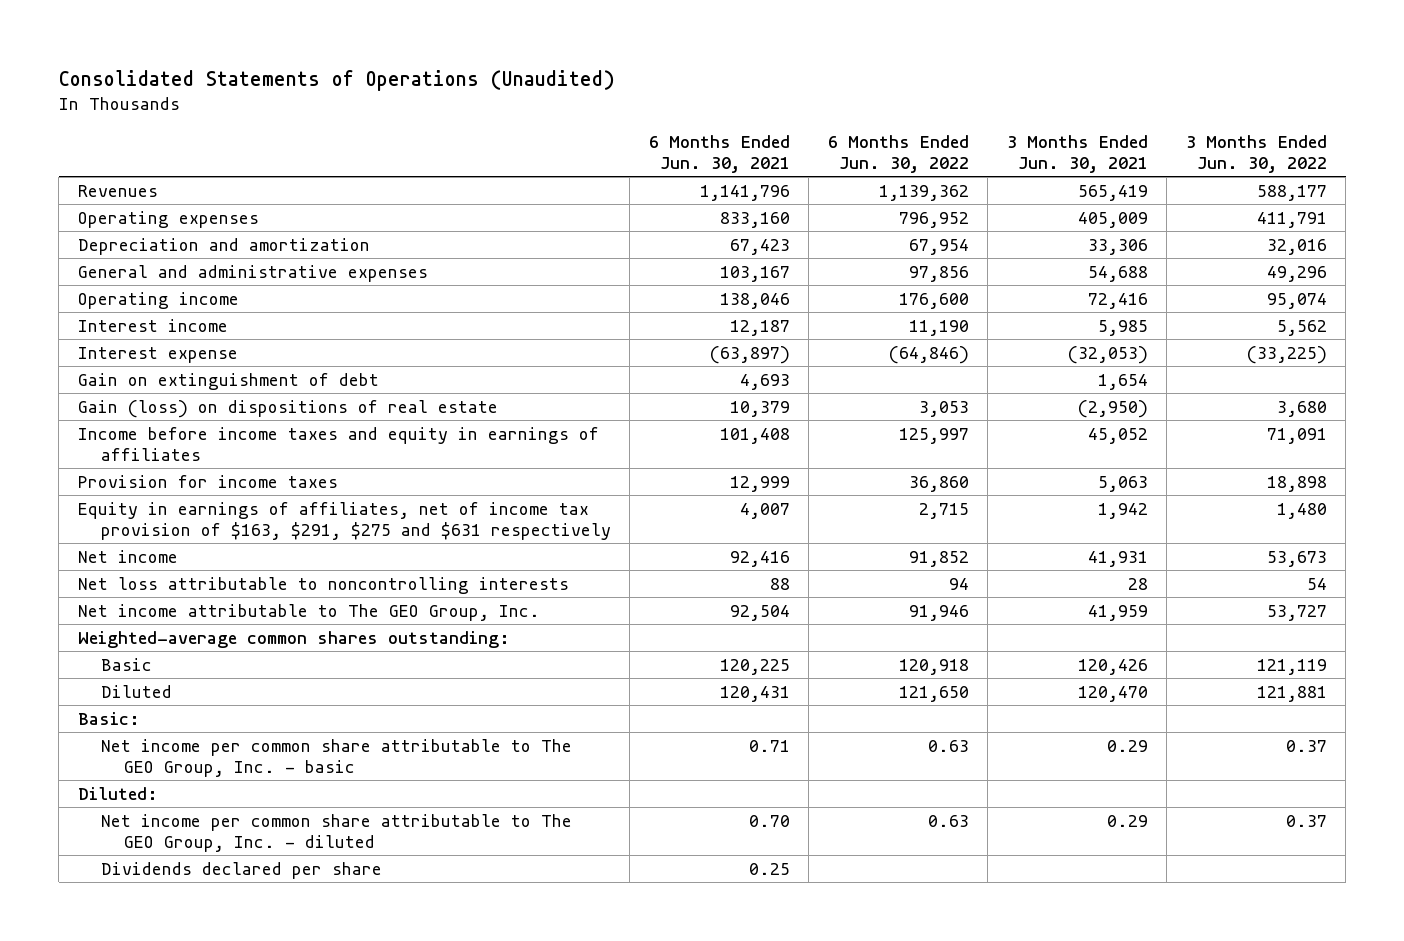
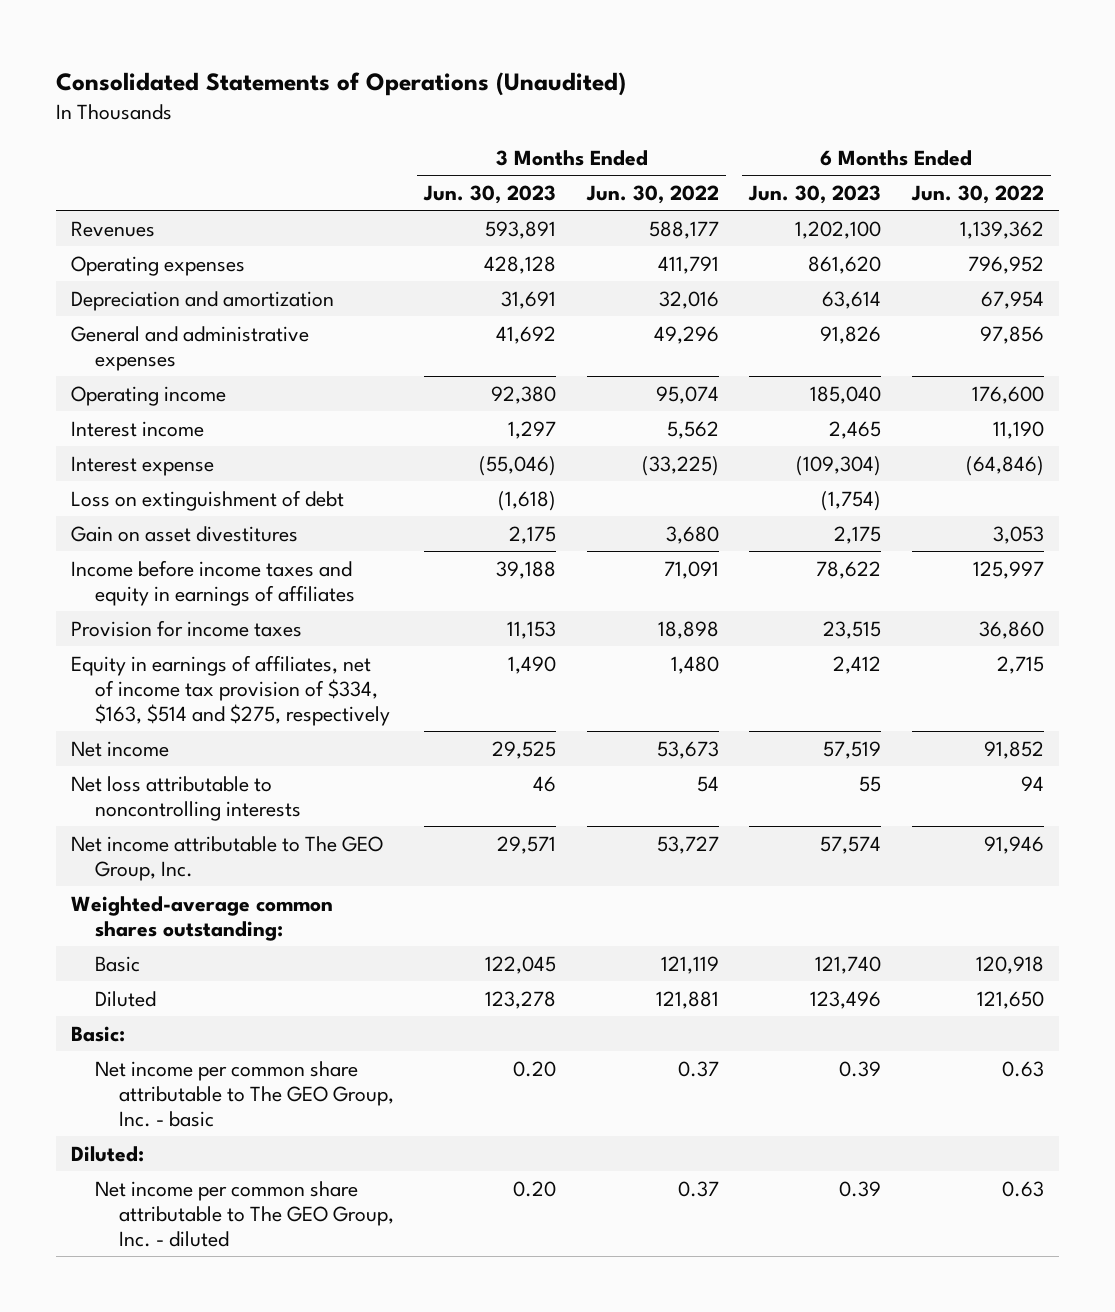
[648,135,790,173] 6 Months Ended Jun. 30, 2021 -> none
[1006,135,1148,173] 3 Months Ended Jun. 30, 2021 -> none
none -> [423,185,557,205] Jun. 30, 2023
none -> [748,185,882,205] Jun. 30, 2023
[77,372,379,390] Gain on extinguishment of debt -> [71,489,345,511] Loss on extinguishment of debt
[77,399,498,418] Gain (loss) on dispositions of real estate -> [71,525,299,542] Gain on asset divestitures
[77,501,611,540] Equity in earnings of affiliates, net of income tax provision of $163, $291, $275 and $631 respectively -> [71,654,391,727] Equity in earnings of affiliates, net of income tax provision of $334, $163, $514 and $275, respectively
[100,861,382,879] Dividends declared per share -> none

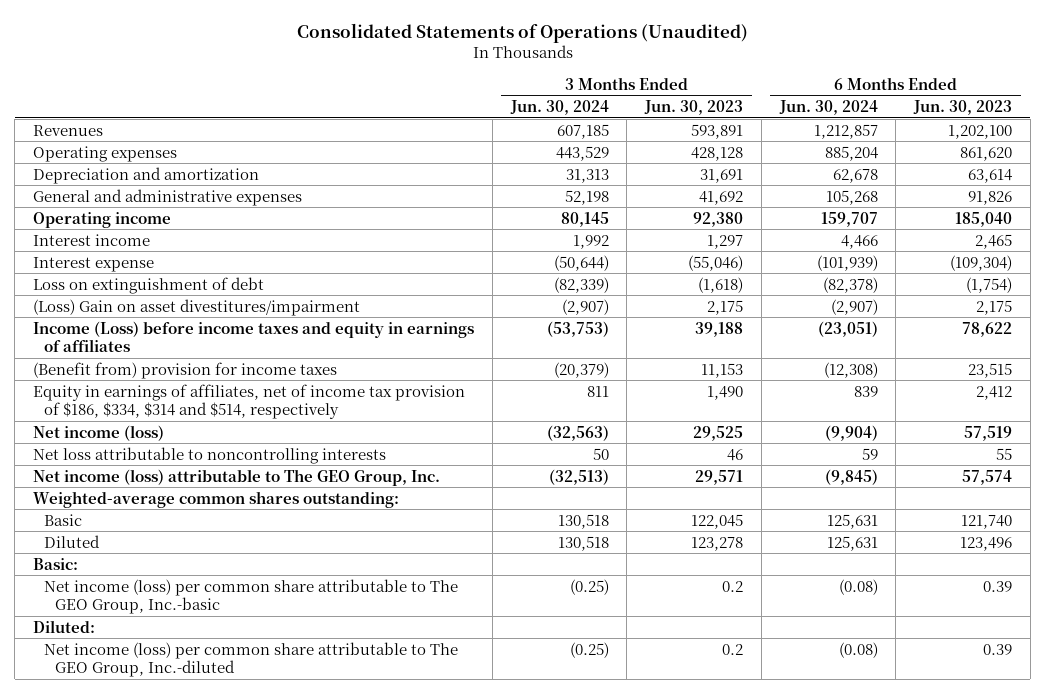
[585,185,719,205] Jun. 30, 2022 -> none
[910,185,1044,205] Jun. 30, 2022 -> none
none -> [509,100,609,116] Jun. 30, 2024
none -> [778,100,878,116] Jun. 30, 2024
[71,525,299,542] Gain on asset divestitures -> [33,298,361,316] (Loss) Gain on asset divestitures/impairment
[71,559,356,606] Income before income taxes and equity in earnings of affiliates -> [33,320,475,352] Income (Loss) before income taxes and equity in earnings of affiliates
[71,619,303,637] Provision for income taxes -> [33,361,338,379] (Benefit from) provision for income taxes
[71,654,391,727] Equity in earnings of affiliates, net of income tax provision of $334, $163, $514 and $275, respectively -> [33,383,466,419] Equity in earnings of affiliates, net of income tax provision of $186, $334, $314 and $514, respectively
[71,740,170,757] Net income -> [33,424,165,441] Net income (loss)
[71,835,384,881] Net income attributable to The GEO Group, Inc. -> [33,468,441,486] Net income (loss) attributable to The GEO Group, Inc.
[95,1060,395,1128] Net income per common share attributable to The GEO Group, Inc. - basic -> [43,578,458,614] Net income (loss) per common share attributable to The GEO Group, Inc.-basic
[513,1060,557,1077] 0.20 -> [722,580,744,592] 0.2
[95,1180,395,1248] Net income per common share attributable to The GEO Group, Inc. - diluted -> [43,641,458,677] Net income (loss) per common share attributable to The GEO Group, Inc.-diluted
[513,1180,557,1197] 0.20 -> [722,643,744,655] 0.2

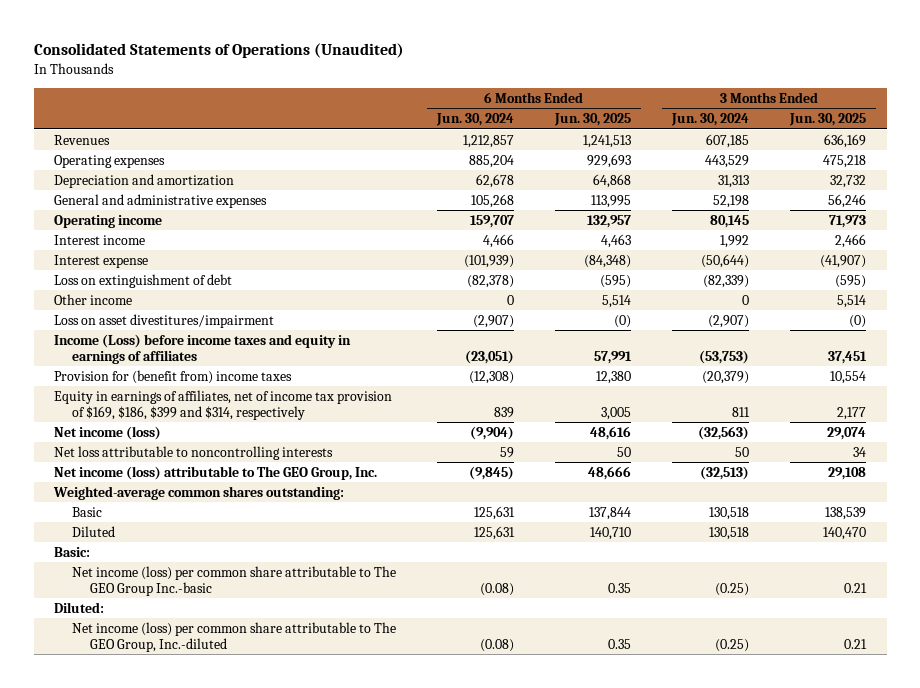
[644,100,744,116] Jun. 30, 2023 -> none
[913,100,1013,116] Jun. 30, 2023 -> none
none -> [554,113,632,127] Jun. 30, 2025
none -> [789,113,867,127] Jun. 30, 2025
none -> [54,293,133,305] Other income
[33,298,361,316] (Loss) Gain on asset divestitures/impairment -> [54,313,275,328] Loss on asset divestitures/impairment
[33,361,338,379] (Benefit from) provision for income taxes -> [54,369,293,384] Provision for (benefit from) income taxes
[33,383,466,419] Equity in earnings of affiliates, net of income tax provision of $186, $334, $314 and $514, respectively -> [54,389,393,420] Equity in earnings of affiliates, net of income tax provision of $169, $186, $399 and $314, respectively
[43,578,458,614] Net income (loss) per common share attributable to The GEO Group, Inc.-basic -> [72,565,397,596] Net income (loss) per common share attributable to The GEO Group Inc.-basic

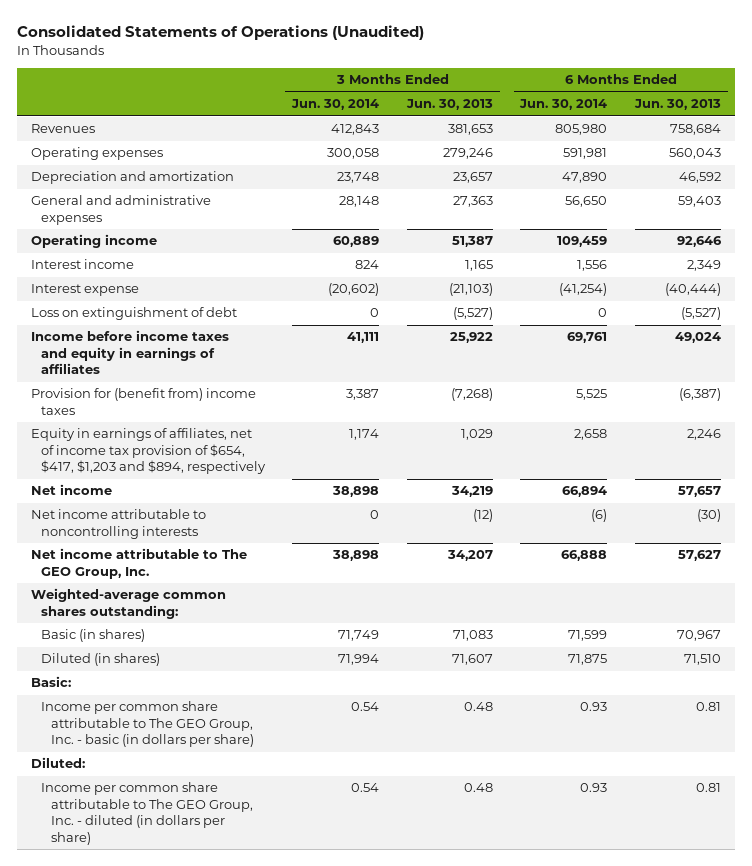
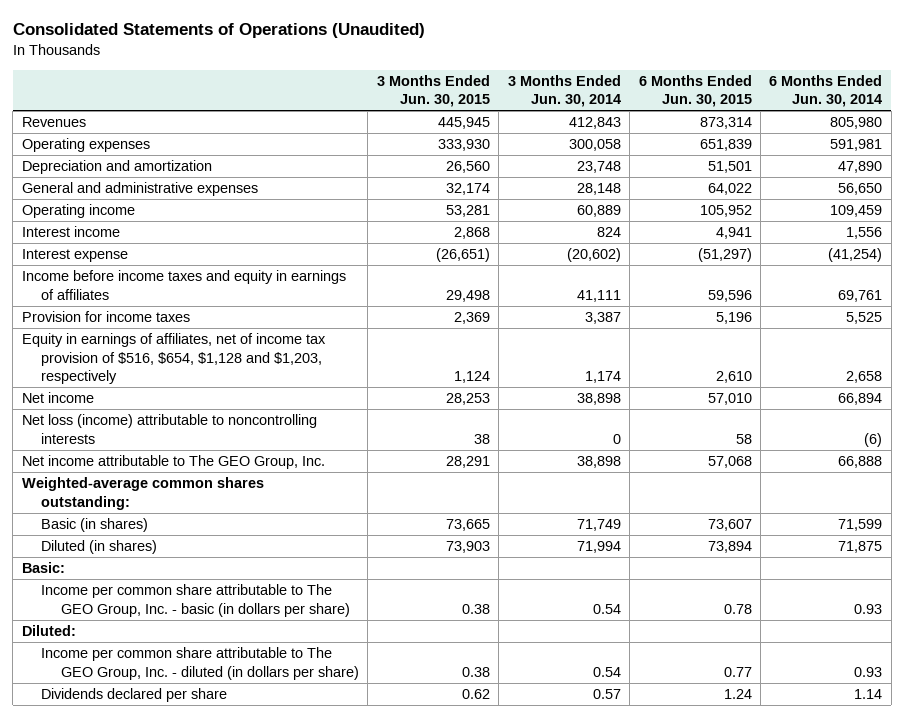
[405,99,493,111] Jun. 30, 2013 -> none
[633,99,721,111] Jun. 30, 2013 -> none
none -> [376,74,490,108] 3 Months Ended Jun. 30, 2015
none -> [638,74,752,108] 6 Months Ended Jun. 30, 2015
[30,307,237,321] Loss on extinguishment of debt -> none
[30,388,256,415] Provision for (benefit from) income taxes -> [21,311,190,323] Provision for income taxes
[30,428,266,475] Equity in earnings of affiliates, net of income tax provision of $654, $417, $1,203 and $894, respectively -> [21,333,326,385] Equity in earnings of affiliates, net of income tax provision of $516, $654, $1,128 and $1,203, respectively
[30,509,206,539] Net income attributable to noncontrolling interests -> [21,414,317,444] Net loss (income) attributable to noncontrolling interests
none -> [41,688,228,703] Dividends declared per share

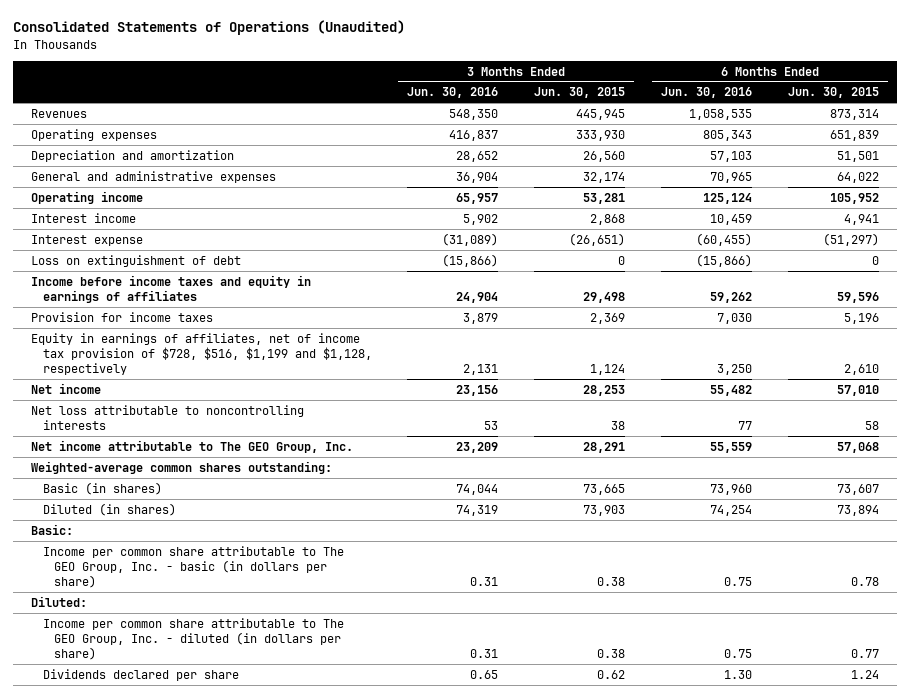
[507,74,621,108] 3 Months Ended Jun. 30, 2014 -> none
[769,74,883,108] 6 Months Ended Jun. 30, 2014 -> none
none -> [407,87,499,99] Jun. 30, 2016
none -> [661,87,753,99] Jun. 30, 2016
none -> [31,254,242,267] Loss on extinguishment of debt
[21,333,326,385] Equity in earnings of affiliates, net of income tax provision of $516, $654, $1,128 and $1,203, respectively -> [31,332,372,376] Equity in earnings of affiliates, net of income tax provision of $728, $516, $1,199 and $1,128, respectively
[21,414,317,444] Net loss (income) attributable to noncontrolling interests -> [31,404,305,431] Net loss attributable to noncontrolling interests

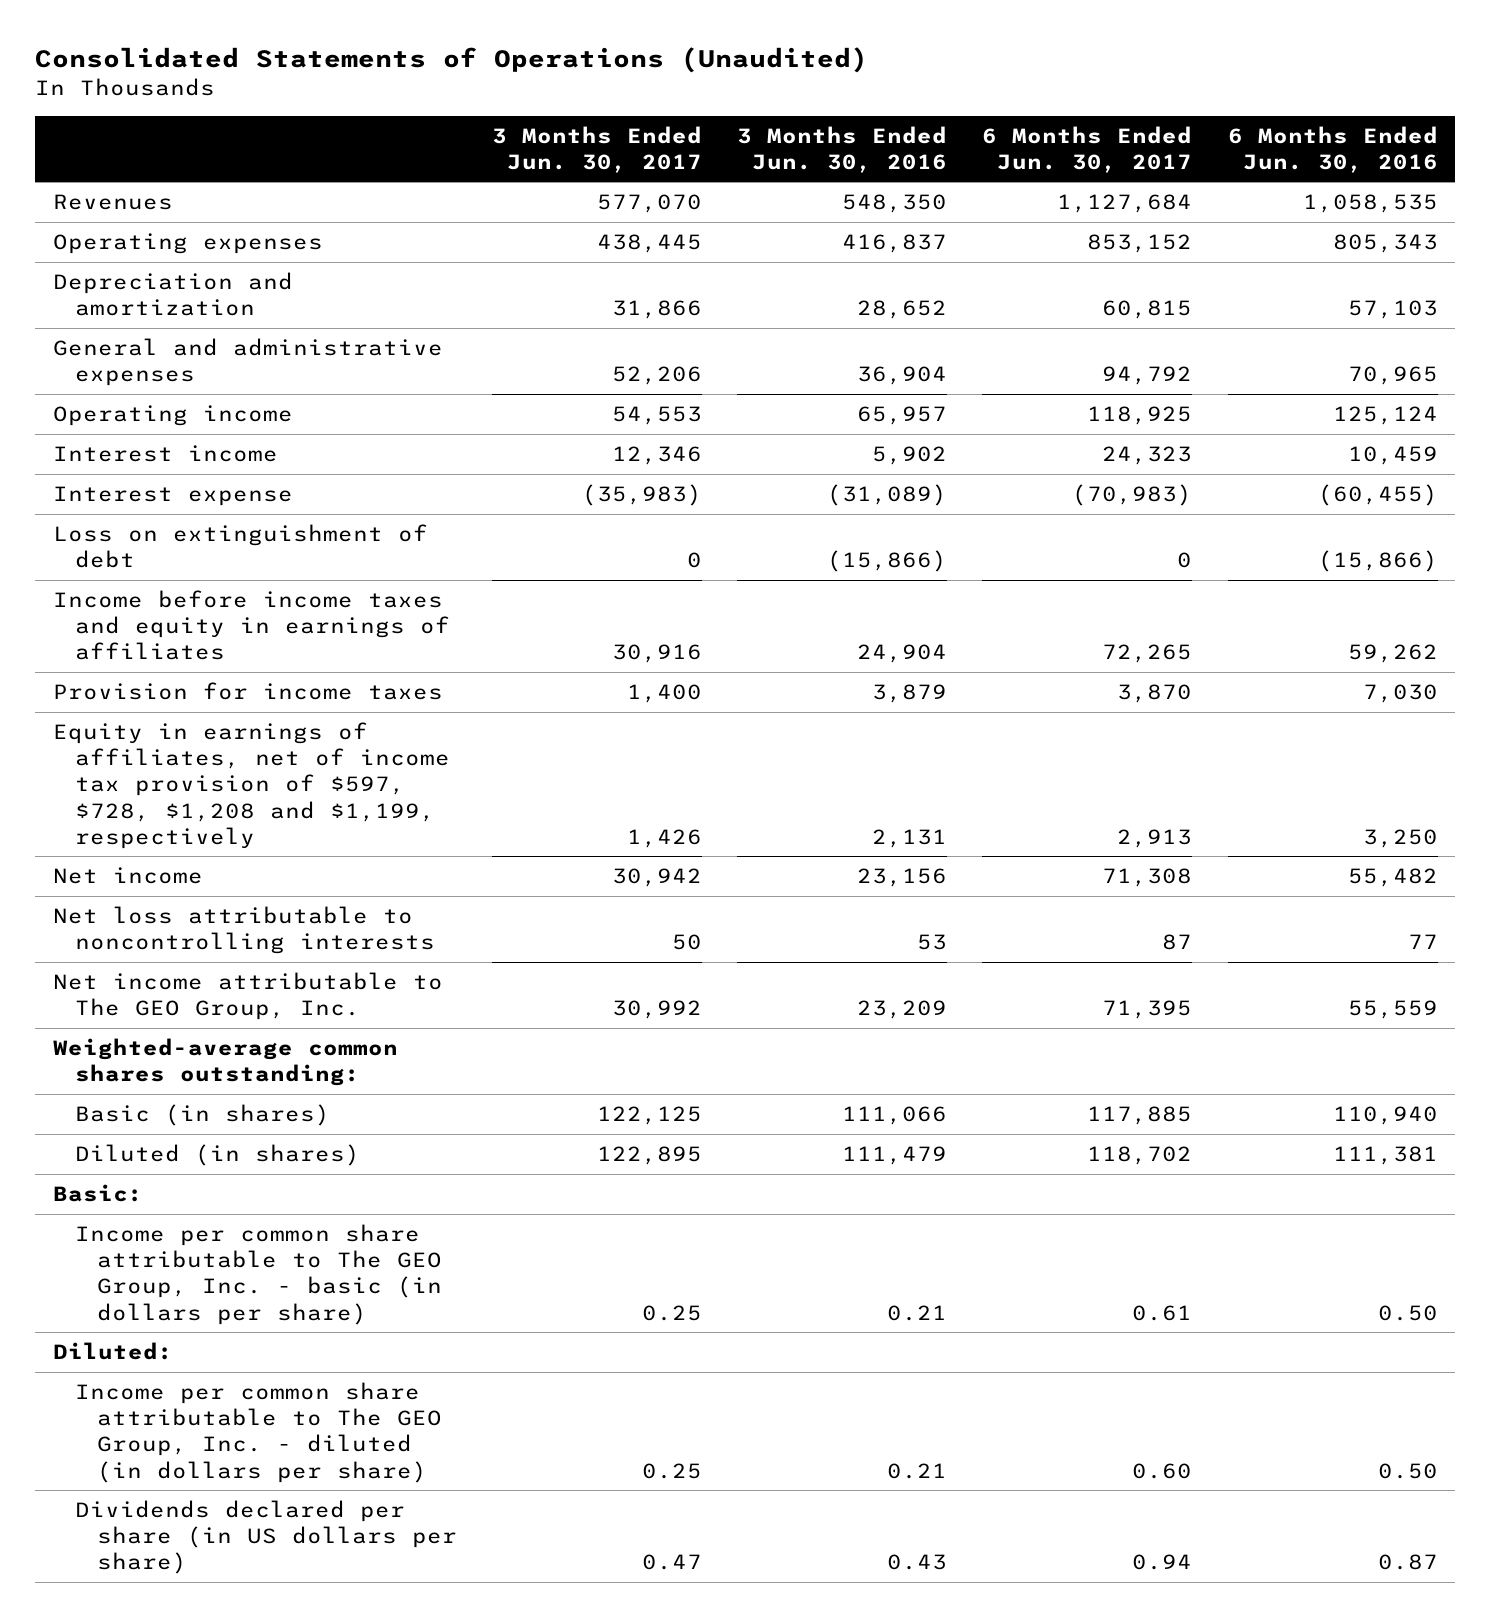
[534,87,626,99] Jun. 30, 2015 -> none
[787,87,879,99] Jun. 30, 2015 -> none
none -> [491,125,702,173] 3 Months Ended Jun. 30, 2017
none -> [982,125,1193,173] 6 Months Ended Jun. 30, 2017
[31,332,372,376] Equity in earnings of affiliates, net of income tax provision of $728, $516, $1,199 and $1,128, respectively -> [52,722,450,849] Equity in earnings of affiliates, net of income tax provision of $597, $728, $1,208 and $1,199, respectively
[456,483,499,495] 74,044 -> [842,1106,948,1126] 111,066
[710,483,753,495] 73,960 -> [1332,1106,1438,1126] 110,940
[456,504,499,516] 74,319 -> [842,1146,948,1166] 111,479
[710,504,753,516] 74,254 -> [1332,1146,1438,1166] 111,381
[470,577,499,587] 0.31 -> [887,1304,948,1321] 0.21
[724,577,753,587] 0.75 -> [1377,1304,1438,1321] 0.50
[470,649,499,659] 0.31 -> [887,1462,948,1479] 0.21
[724,649,753,659] 0.75 -> [1377,1462,1438,1479] 0.50
[42,668,239,681] Dividends declared per share -> [74,1500,457,1575] Dividends declared per share (in US dollars per share)
[470,669,499,679] 0.65 -> [887,1554,948,1571] 0.43
[724,669,753,679] 1.30 -> [1377,1554,1438,1571] 0.87

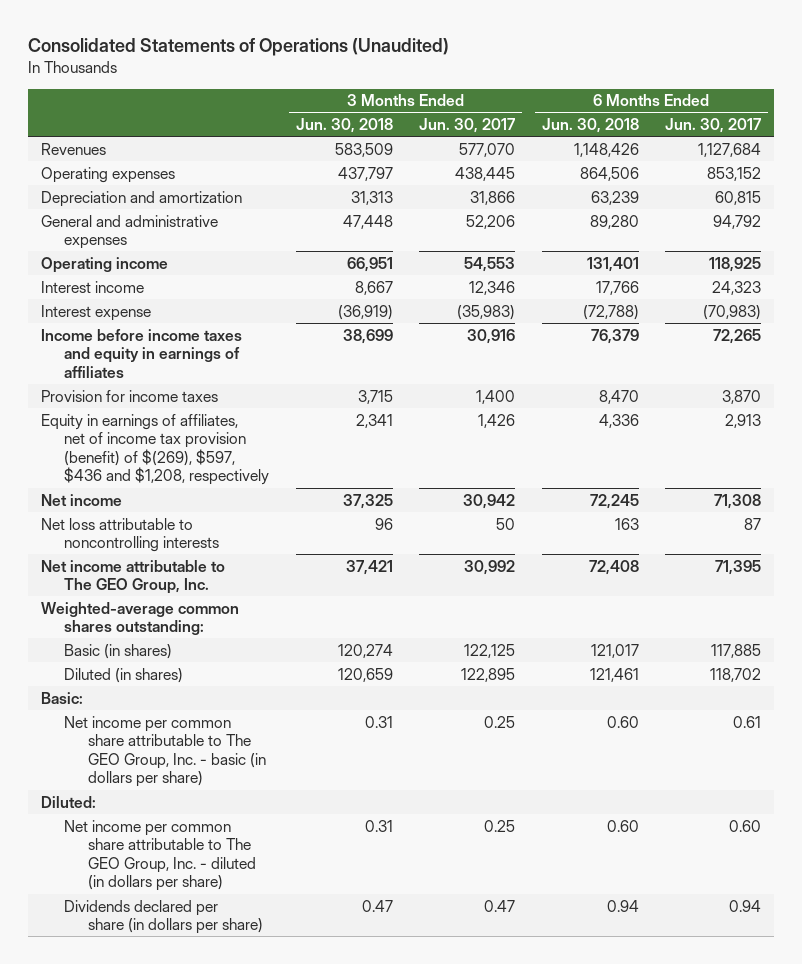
[737,125,948,173] 3 Months Ended Jun. 30, 2016 -> none
[1227,125,1438,173] 6 Months Ended Jun. 30, 2016 -> none
none -> [295,118,393,134] Jun. 30, 2018
none -> [541,118,639,134] Jun. 30, 2018
[52,524,428,569] Loss on extinguishment of debt -> none
[52,722,450,849] Equity in earnings of affiliates, net of income tax provision of $597, $728, $1,208 and $1,199, respectively -> [40,413,270,486] Equity in earnings of affiliates, net of income tax provision (benefit) of $(269), $597, $436 and $1,208, respectively
[74,1224,442,1325] Income per common share attributable to The GEO Group, Inc. - basic (in dollars per share) -> [64,715,266,788] Net income per common share attributable to The GEO Group, Inc. - basic (in dollars per share)
[74,1382,442,1483] Income per common share attributable to The GEO Group, Inc. - diluted (in dollars per share) -> [64,819,256,892] Net income per common share attributable to The GEO Group, Inc. - diluted (in dollars per share)
[74,1500,457,1575] Dividends declared per share (in US dollars per share) -> [64,899,263,935] Dividends declared per share (in dollars per share)

